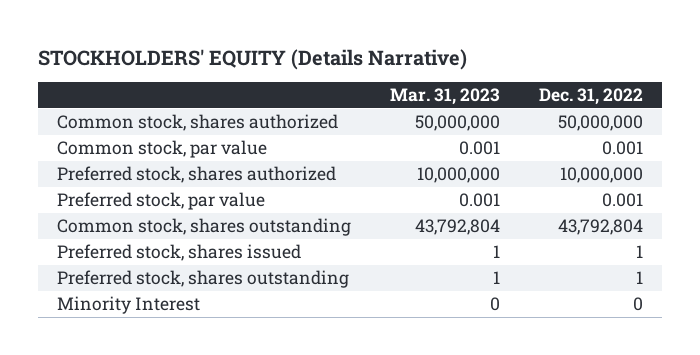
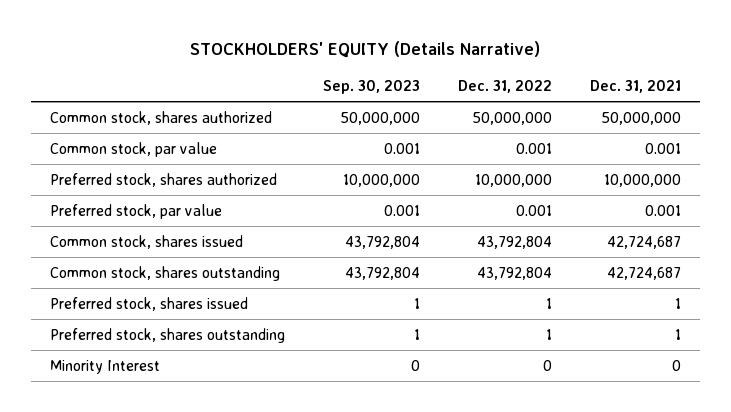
[390,88,501,106] Mar. 31, 2023 -> none
none -> [322,80,420,95] Sep. 30, 2023
none -> [589,80,681,94] Dec. 31, 2021
none -> [50,234,244,249] Common stock, shares issued

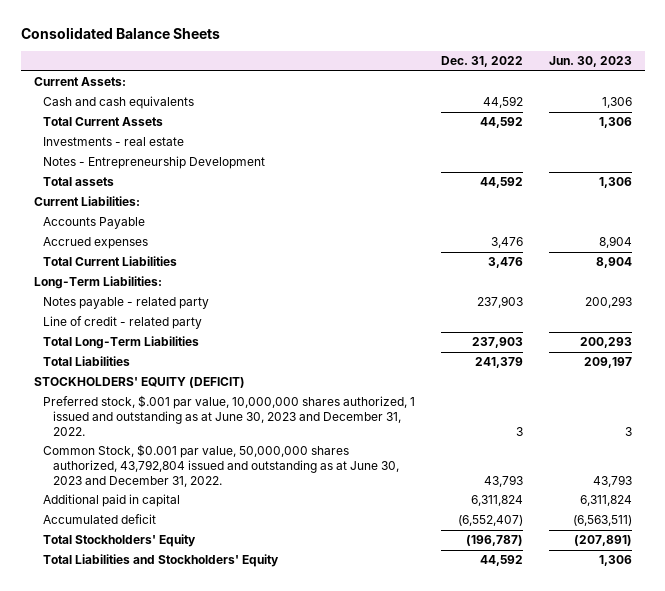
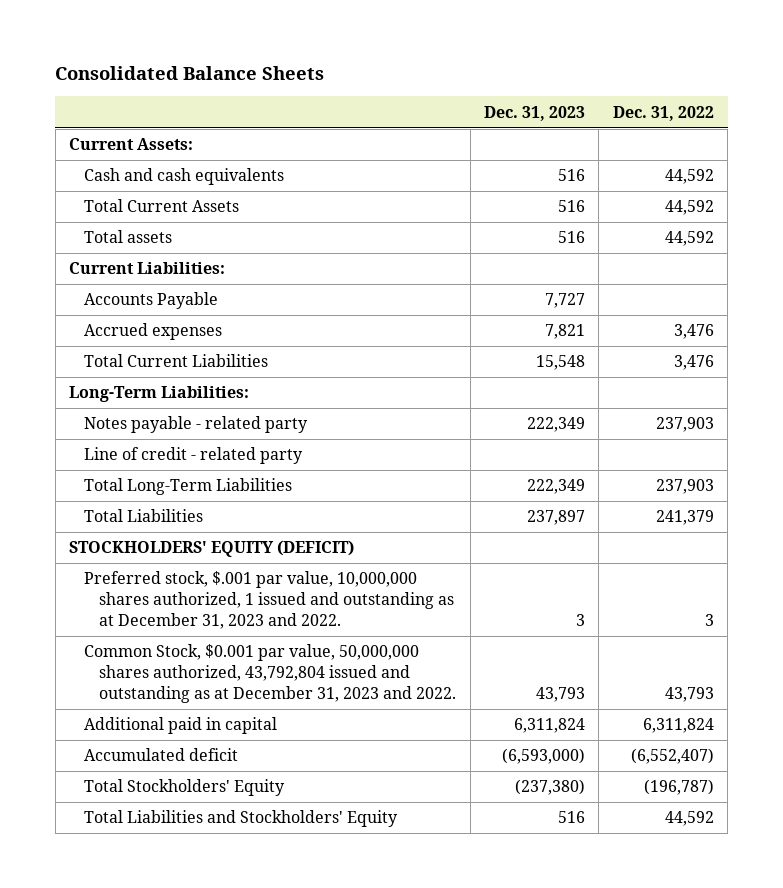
[548,56,632,68] Jun. 30, 2023 -> none
none -> [484,105,586,121] Dec. 31, 2023
[43,137,185,147] Investments - real estate -> none
[43,156,266,170] Notes - Entrepreneurship Development -> none
[43,395,416,436] Preferred stock, $.001 par value, 10,000,000 shares authorized, 1 issued and outstanding as at June 30, 2023 and December 31, 2022. -> [84,571,455,629] Preferred stock, $.001 par value, 10,000,000 shares authorized, 1 issued and outstanding as at December 31, 2023 and 2022.
[43,444,400,487] Common Stock, $0.001 par value, 50,000,000 shares authorized, 43,792,804 issued and outstanding as at June 30, 2023 and December 31, 2022. -> [84,644,457,703] Common Stock, $0.001 par value, 50,000,000 shares authorized, 43,792,804 issued and outstanding as at December 31, 2023 and 2022.

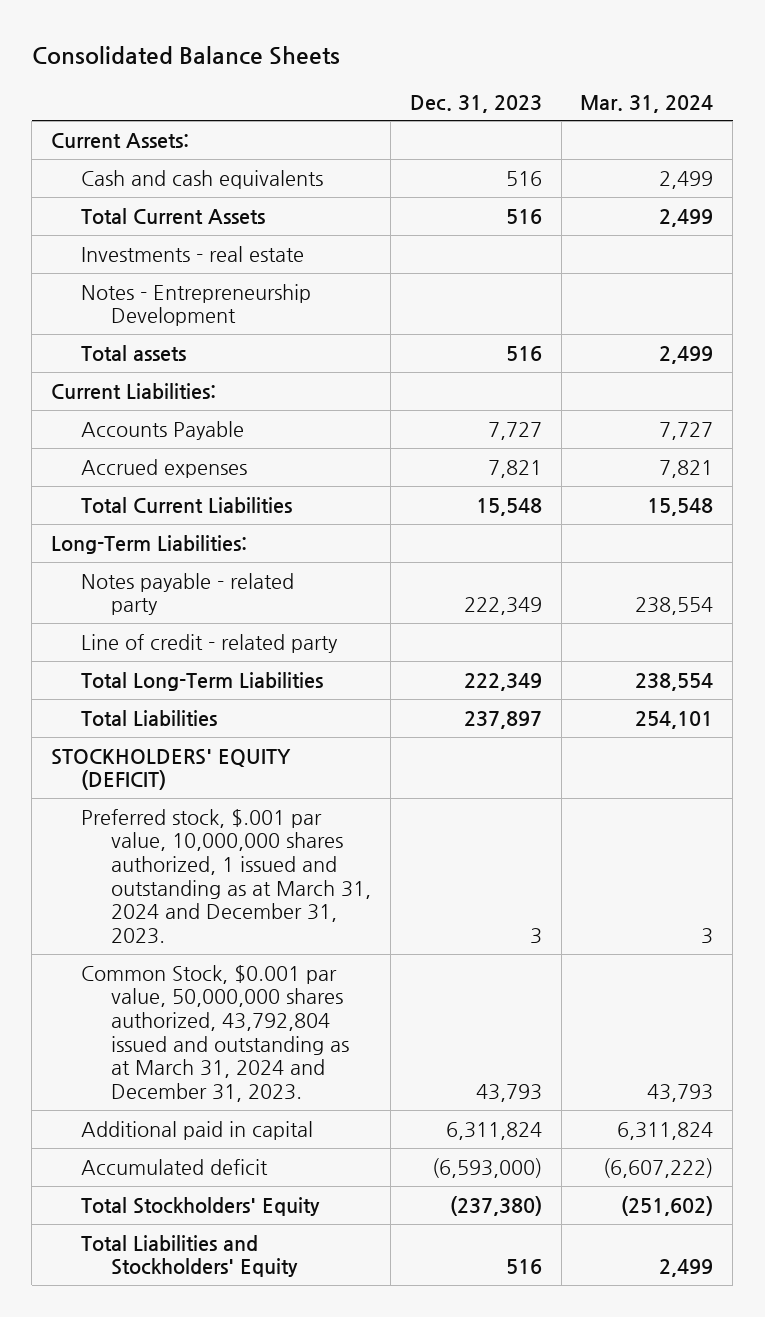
[612,105,714,121] Dec. 31, 2022 -> none
none -> [580,94,714,113] Mar. 31, 2024
none -> [81,245,305,262] Investments - real estate
none -> [81,283,312,327] Notes - Entrepreneurship Development
[84,571,455,629] Preferred stock, $.001 par value, 10,000,000 shares authorized, 1 issued and outstanding as at December 31, 2023 and 2022. -> [81,808,372,945] Preferred stock, $.001 par value, 10,000,000 shares authorized, 1 issued and outstanding as at March 31, 2024 and December 31, 2023.
[84,644,457,703] Common Stock, $0.001 par value, 50,000,000 shares authorized, 43,792,804 issued and outstanding as at December 31, 2023 and 2022. -> [81,964,350,1103] Common Stock, $0.001 par value, 50,000,000 shares authorized, 43,792,804 issued and outstanding as at March 31, 2024 and December 31, 2023.

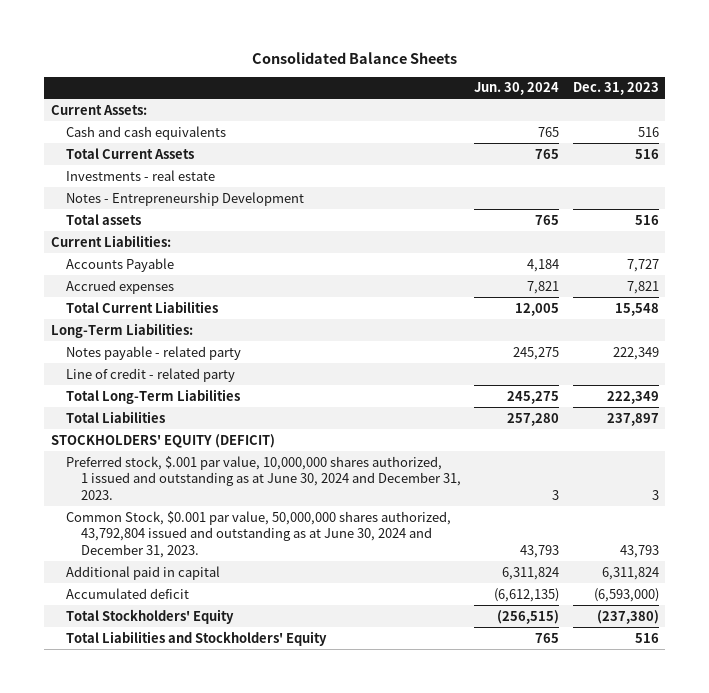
[580,94,714,113] Mar. 31, 2024 -> none
none -> [474,82,560,96] Jun. 30, 2024
[81,808,372,945] Preferred stock, $.001 par value, 10,000,000 shares authorized, 1 issued and outstanding as at March 31, 2024 and December 31, 2023. -> [65,455,461,500] Preferred stock, $.001 par value, 10,000,000 shares authorized, 1 issued and outstanding as at June 30, 2024 and December 31, 2023.
[81,964,350,1103] Common Stock, $0.001 par value, 50,000,000 shares authorized, 43,792,804 issued and outstanding as at March 31, 2024 and December 31, 2023. -> [65,510,451,558] Common Stock, $0.001 par value, 50,000,000 shares authorized, 43,792,804 issued and outstanding as at June 30, 2024 and December 31, 2023.

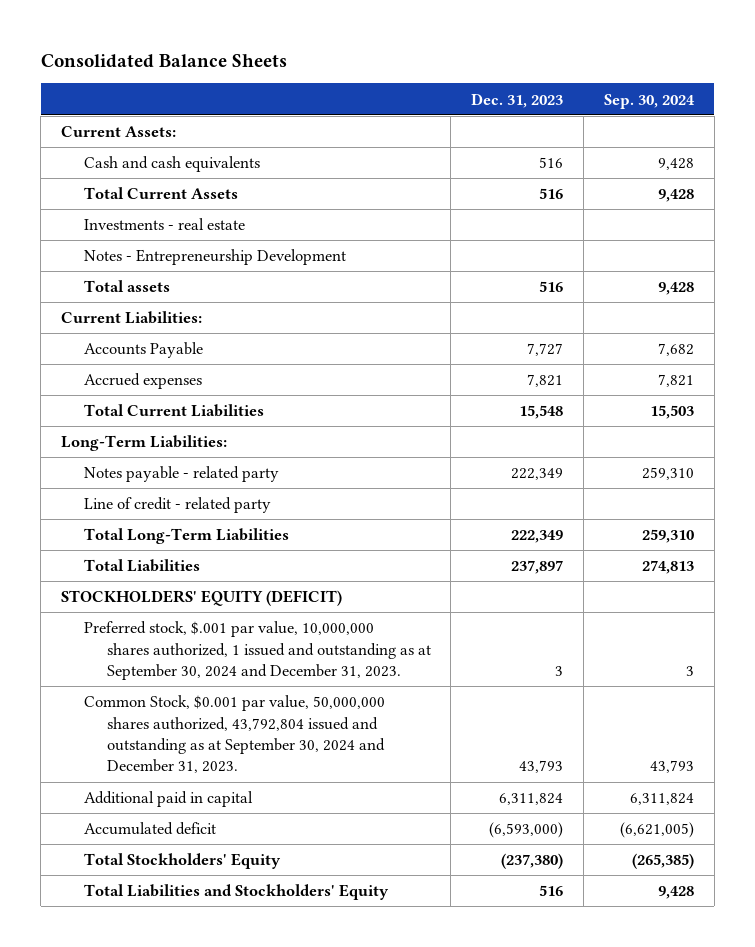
[474,82,560,96] Jun. 30, 2024 -> none
none -> [603,93,695,109] Sep. 30, 2024
[65,455,461,500] Preferred stock, $.001 par value, 10,000,000 shares authorized, 1 issued and outstanding as at June 30, 2024 and December 31, 2023. -> [83,621,431,680] Preferred stock, $.001 par value, 10,000,000 shares authorized, 1 issued and outstanding as at September 30, 2024 and December 31, 2023.
[65,510,451,558] Common Stock, $0.001 par value, 50,000,000 shares authorized, 43,792,804 issued and outstanding as at June 30, 2024 and December 31, 2023. -> [83,695,385,774] Common Stock, $0.001 par value, 50,000,000 shares authorized, 43,792,804 issued and outstanding as at September 30, 2024 and December 31, 2023.

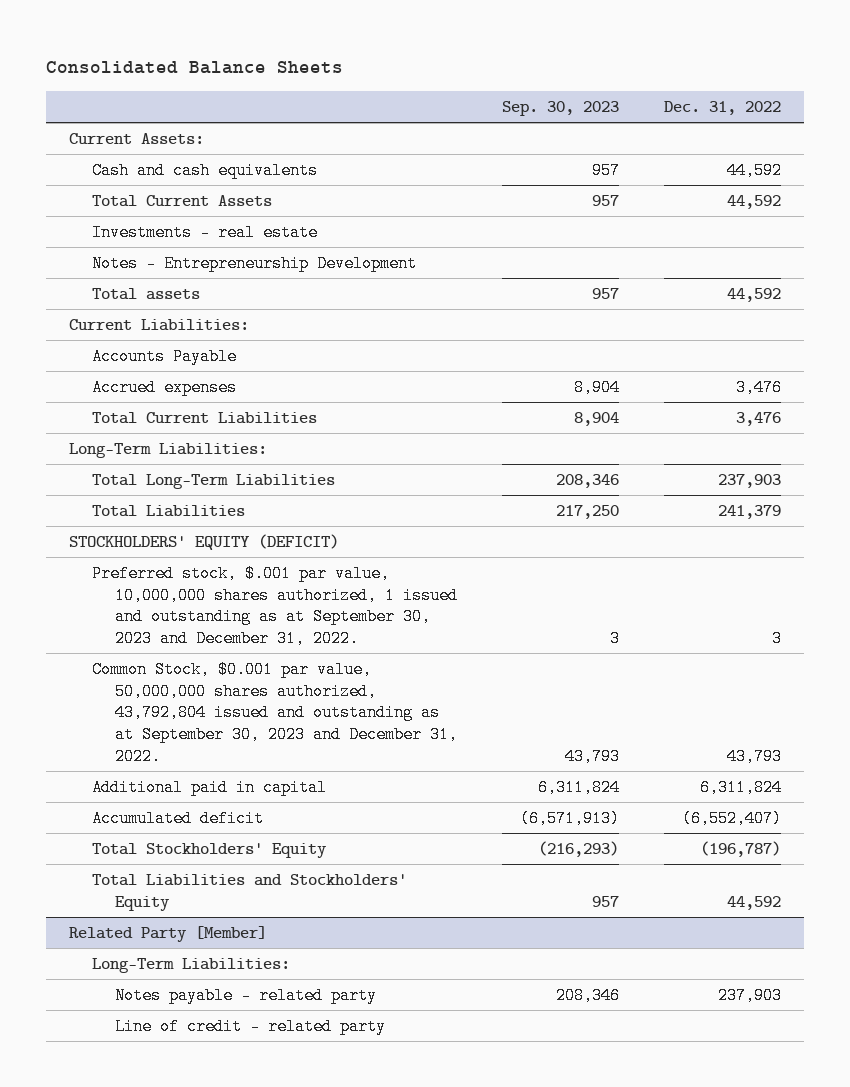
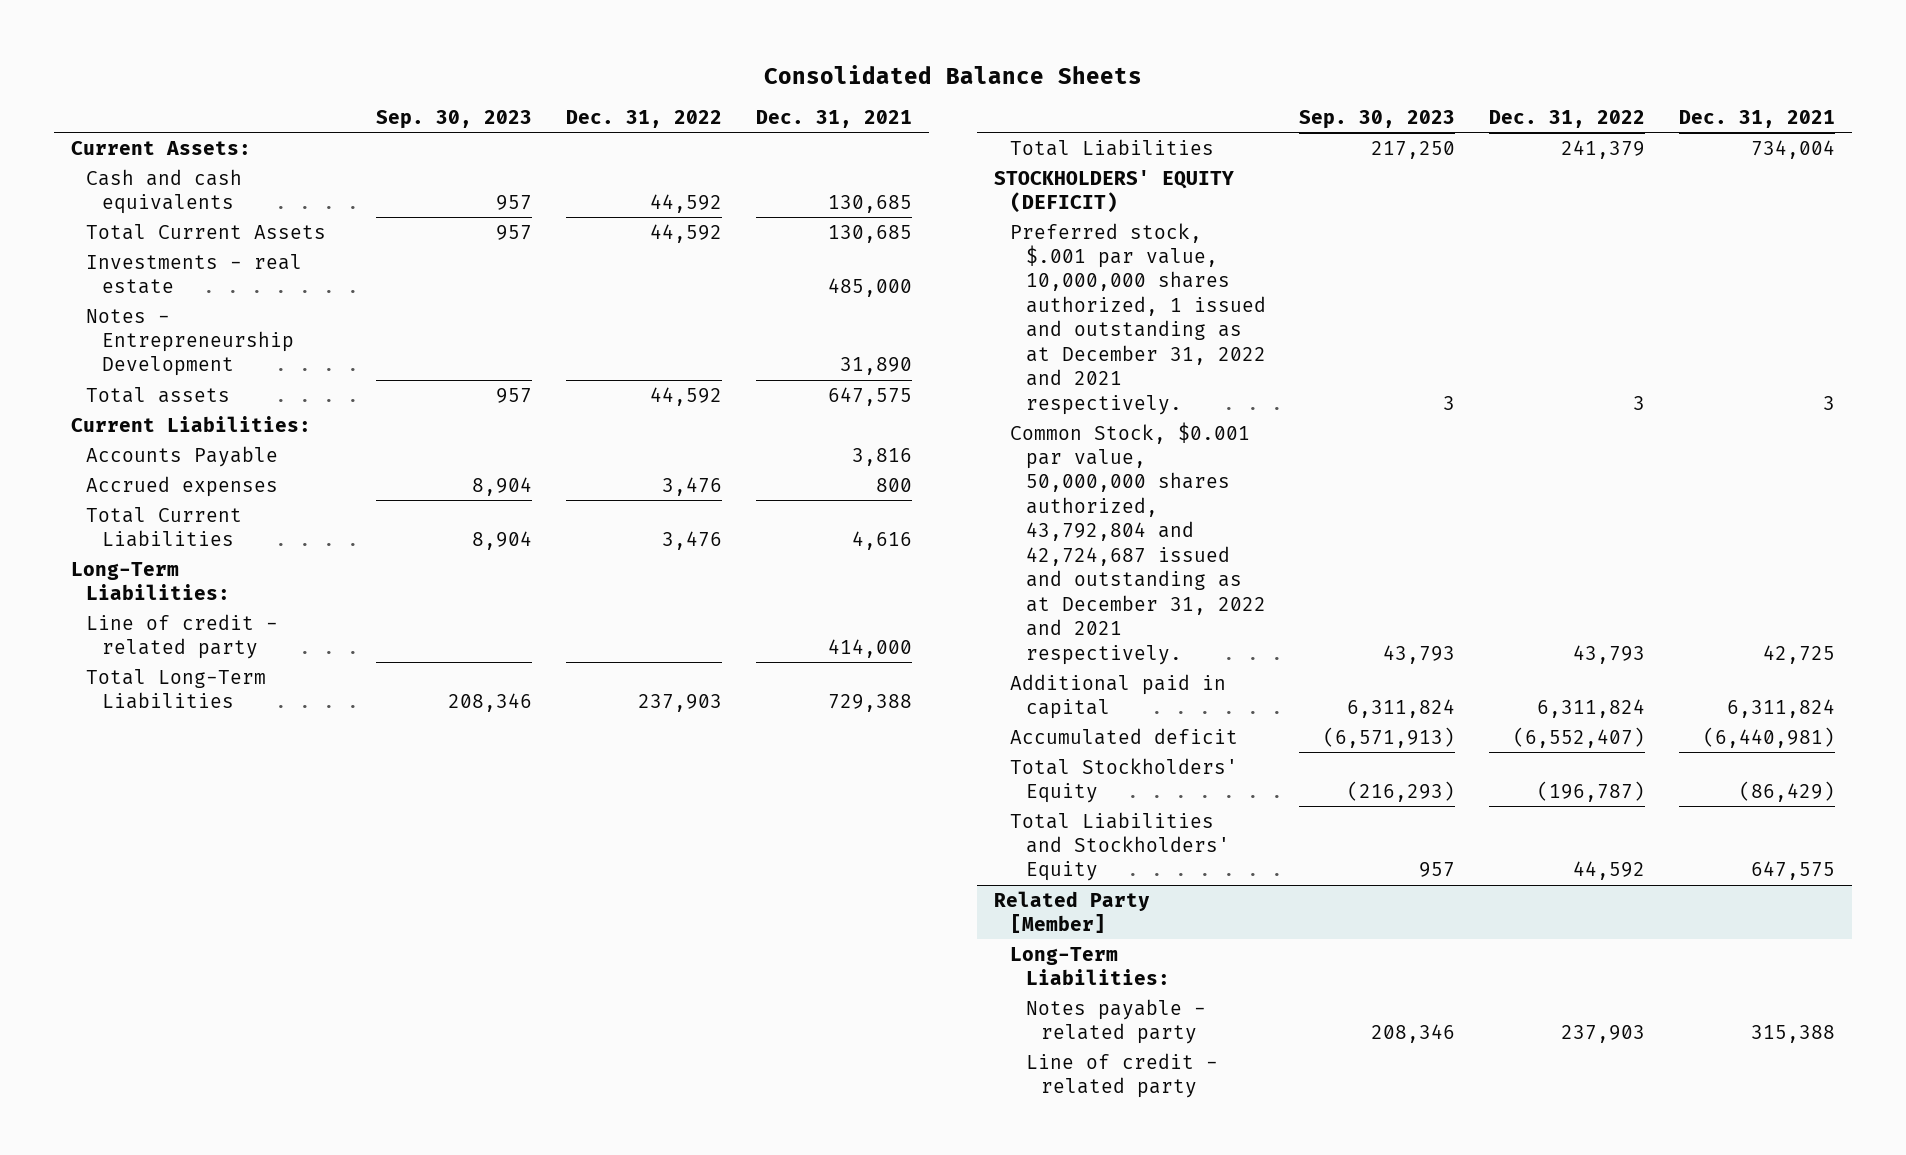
none -> [756,110,913,129] Dec. 31, 2021
none -> [86,613,279,660] Line of credit - related party
[91,564,458,648] Preferred stock, $.001 par value, 10,000,000 shares authorized, 1 issued and outstanding as at September 30, 2023 and December 31, 2022. -> [1009,222,1266,415] Preferred stock, $.001 par value, 10,000,000 shares authorized, 1 issued and outstanding as at December 31, 2022 and 2021 respectively.
[91,660,458,765] Common Stock, $0.001 par value, 50,000,000 shares authorized, 43,792,804 issued and outstanding as at September 30, 2023 and December 31, 2022. -> [1009,421,1266,665] Common Stock, $0.001 par value, 50,000,000 shares authorized, 43,792,804 and 42,724,687 issued and outstanding as at December 31, 2022 and 2021 respectively.

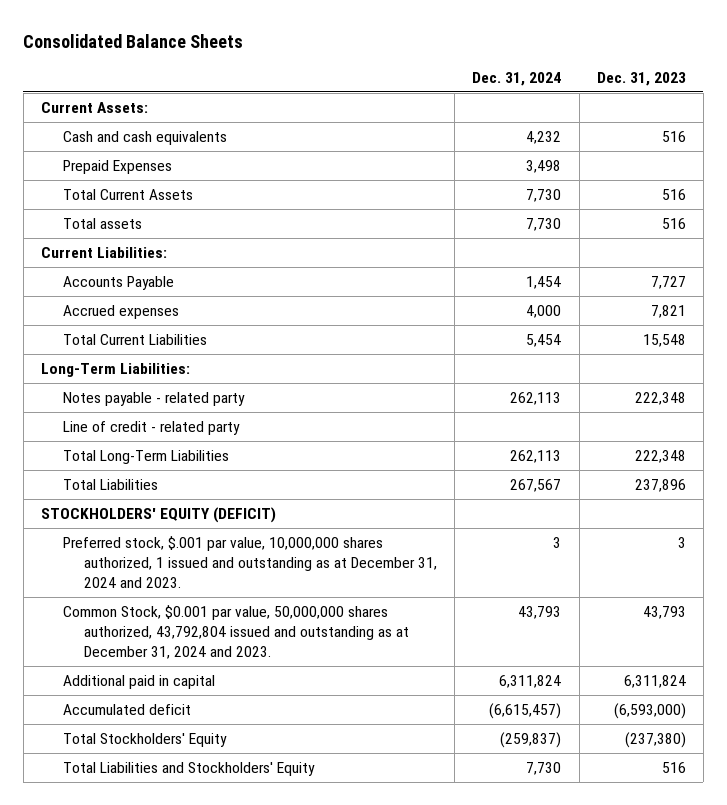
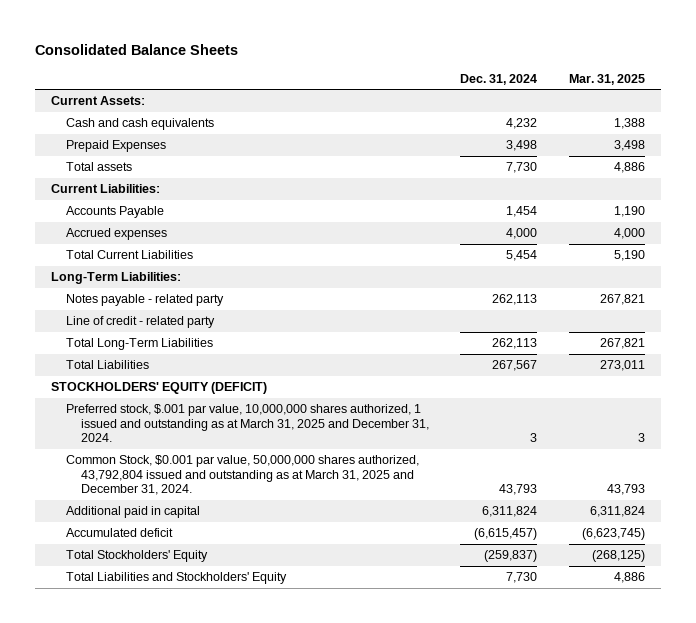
[596,72,686,87] Dec. 31, 2023 -> none
none -> [568,73,645,85] Mar. 31, 2025
[62,188,193,200] Total Current Assets -> none
[62,535,438,589] Preferred stock, $.001 par value, 10,000,000 shares authorized, 1 issued and outstanding as at December 31, 2024 and 2023. -> [66,404,430,443] Preferred stock, $.001 par value, 10,000,000 shares authorized, 1 issued and outstanding as at March 31, 2025 and December 31, 2024.
[62,604,410,660] Common Stock, $0.001 par value, 50,000,000 shares authorized, 43,792,804 issued and outstanding as at December 31, 2024 and 2023. -> [66,455,420,496] Common Stock, $0.001 par value, 50,000,000 shares authorized, 43,792,804 issued and outstanding as at March 31, 2025 and December 31, 2024.

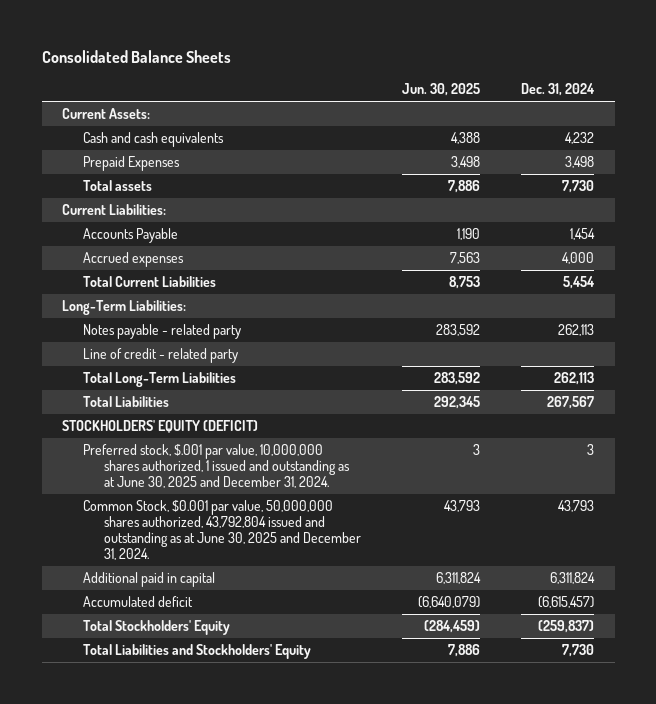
[568,73,645,85] Mar. 31, 2025 -> none
none -> [401,83,480,97] Jun. 30, 2025
[66,404,430,443] Preferred stock, $.001 par value, 10,000,000 shares authorized, 1 issued and outstanding as at March 31, 2025 and December 31, 2024. -> [82,444,350,489] Preferred stock, $.001 par value, 10,000,000 shares authorized, 1 issued and outstanding as at June 30, 2025 and December 31, 2024.
[66,455,420,496] Common Stock, $0.001 par value, 50,000,000 shares authorized, 43,792,804 issued and outstanding as at March 31, 2025 and December 31, 2024. -> [82,500,361,561] Common Stock, $0.001 par value, 50,000,000 shares authorized, 43,792,804 issued and outstanding as at June 30, 2025 and December 31, 2024.

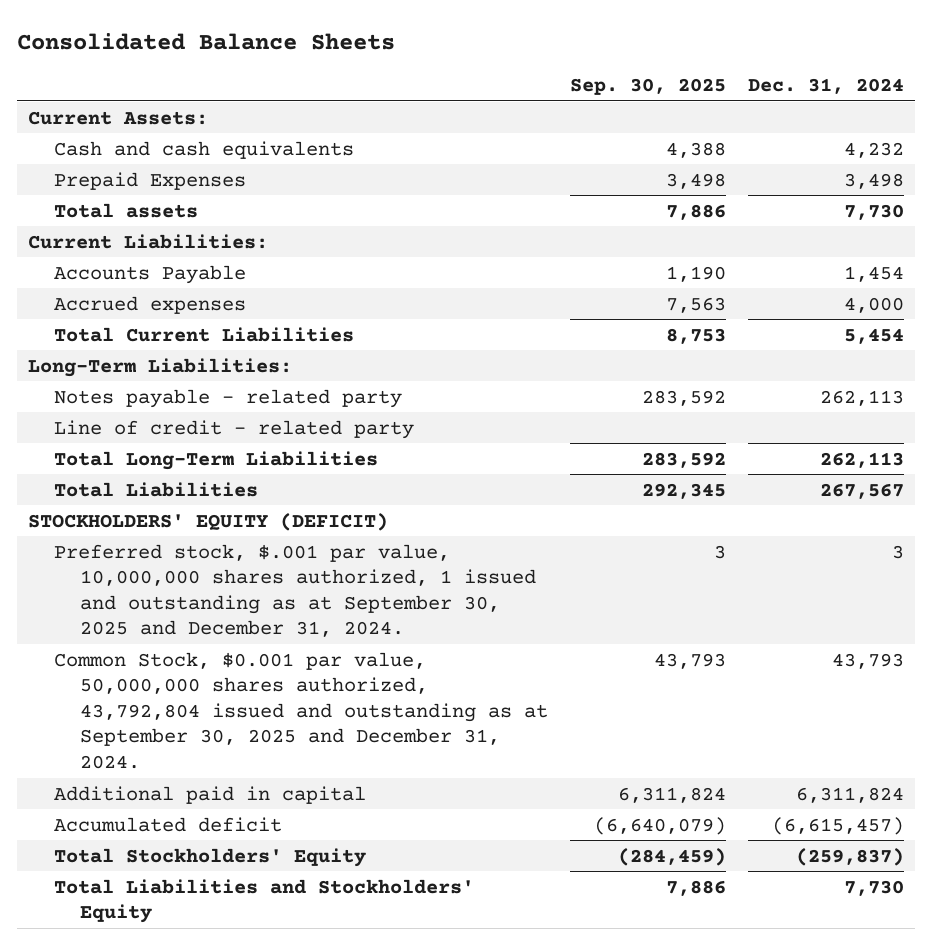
[401,83,480,97] Jun. 30, 2025 -> none
none -> [570,78,727,96] Sep. 30, 2025
[82,444,350,489] Preferred stock, $.001 par value, 10,000,000 shares authorized, 1 issued and outstanding as at June 30, 2025 and December 31, 2024. -> [54,543,537,638] Preferred stock, $.001 par value, 10,000,000 shares authorized, 1 issued and outstanding as at September 30, 2025 and December 31, 2024.
[82,500,361,561] Common Stock, $0.001 par value, 50,000,000 shares authorized, 43,792,804 issued and outstanding as at June 30, 2025 and December 31, 2024. -> [54,651,549,770] Common Stock, $0.001 par value, 50,000,000 shares authorized, 43,792,804 issued and outstanding as at September 30, 2025 and December 31, 2024.

